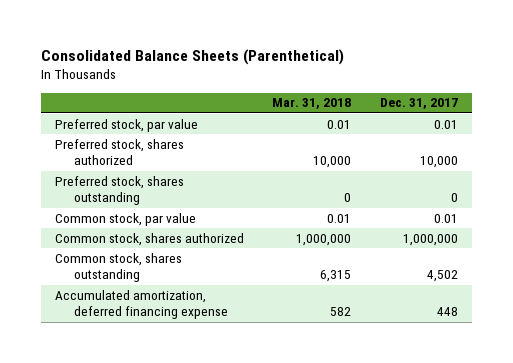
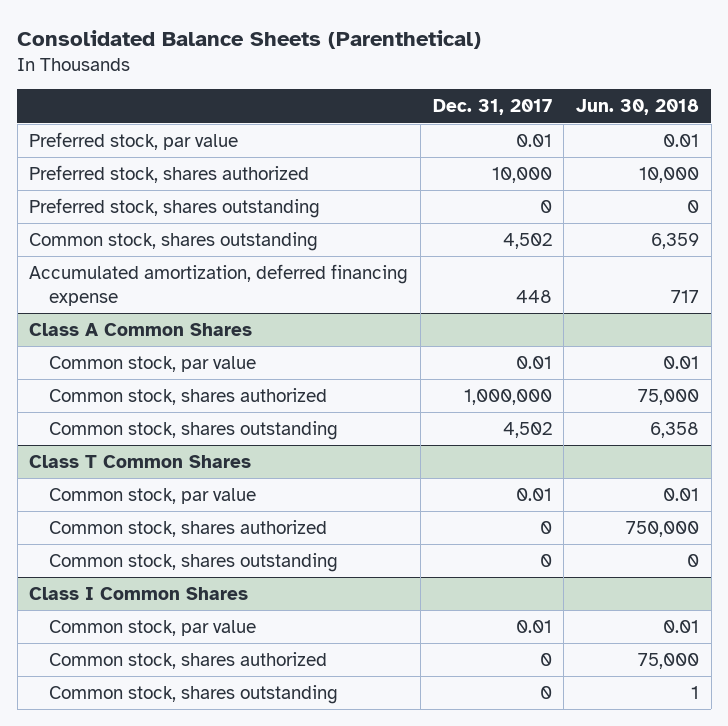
[272,98,352,110] Mar. 31, 2018 -> none
none -> [576,99,700,116] Jun. 30, 2018
none -> [29,231,319,251] Common stock, shares outstanding
[54,289,229,320] Accumulated amortization, deferred financing expense -> [29,263,409,306] Accumulated amortization, deferred financing expense
none -> [29,322,253,336] Class A Common Shares
none -> [29,454,252,468] Class T Common Shares
none -> [48,487,256,504] Common stock, par value
none -> [48,519,327,537] Common stock, shares authorized
none -> [48,552,338,572] Common stock, shares outstanding
none -> [29,586,249,600] Class I Common Shares
none -> [48,619,256,636] Common stock, par value
none -> [48,651,327,669] Common stock, shares authorized
none -> [48,684,338,704] Common stock, shares outstanding

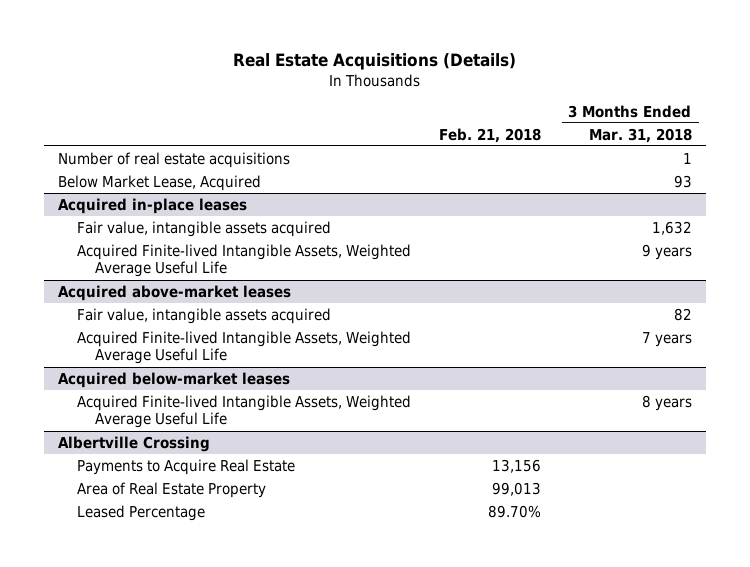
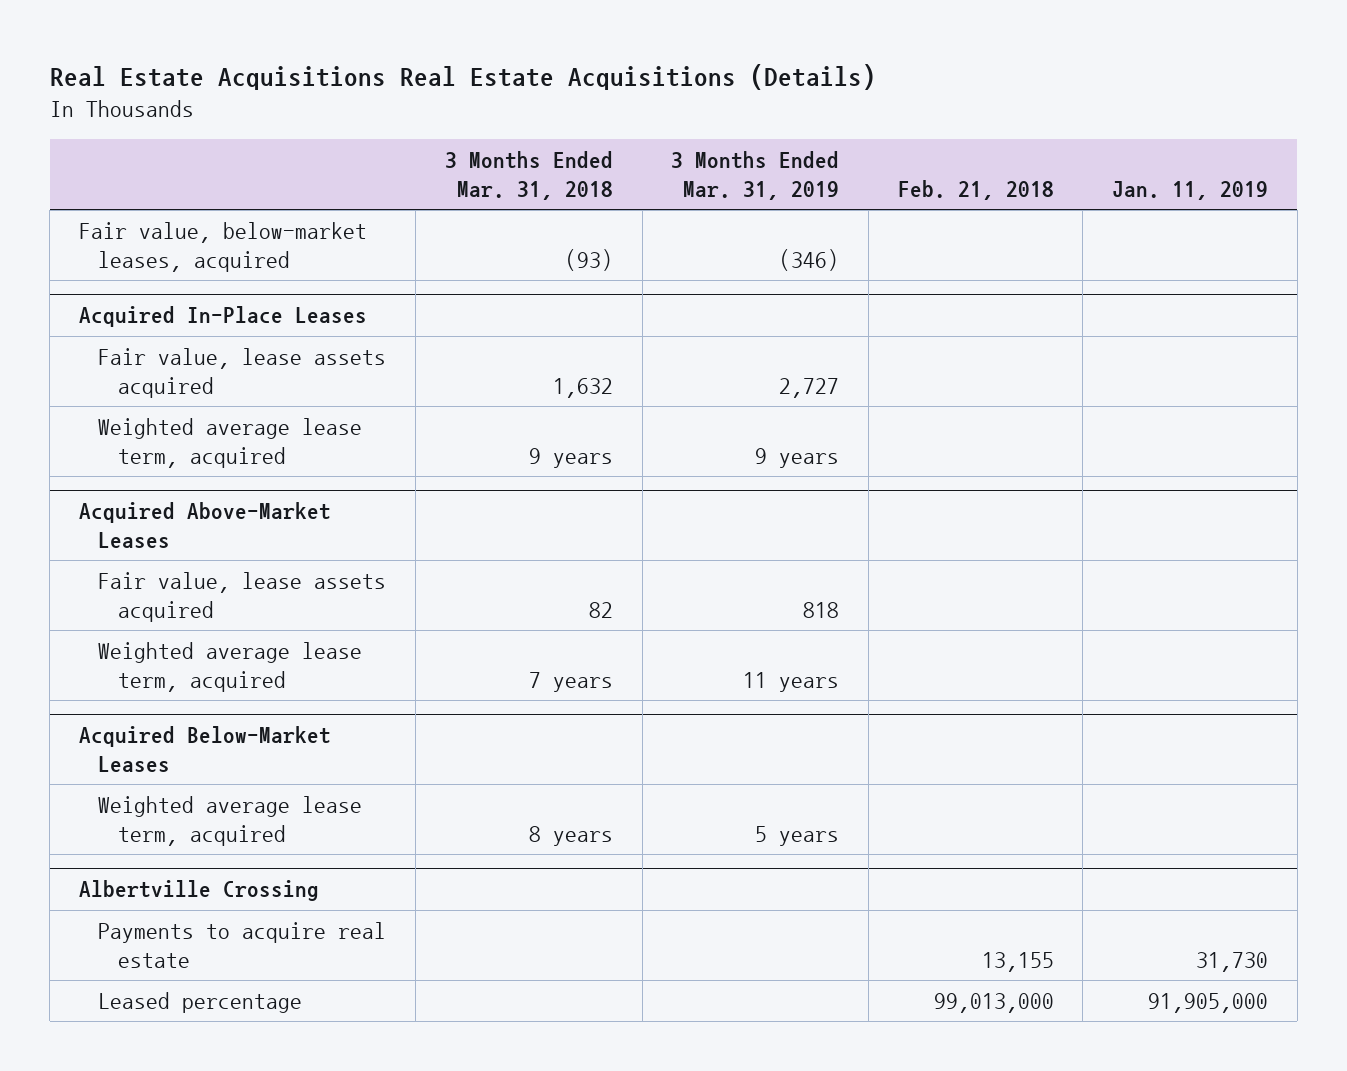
[232,53,516,71] Real Estate Acquisitions (Details) -> [49,64,876,91] Real Estate Acquisitions Real Estate Acquisitions (Details)
none -> [671,151,840,200] 3 Months Ended Mar. 31, 2019
none -> [1111,180,1268,200] Jan. 11, 2019
[58,151,291,168] Number of real estate acquisitions -> none
[58,174,262,191] Below Market Lease, Acquired -> [79,221,368,272] Fair value, below-market leases, acquired
[673,174,692,188] 93 -> [564,248,613,271] (93)
[58,197,248,214] Acquired in-place leases -> [79,306,368,328] Acquired In-Place Leases
[76,220,331,237] Fair value, intangible assets acquired -> [98,347,387,398] Fair value, lease assets acquired
[76,243,411,278] Acquired Finite-lived Intangible Assets, Weighted Average Useful Life -> [98,417,363,468] Weighted average lease term, acquired
[58,284,292,301] Acquired above-market leases -> [79,502,332,548] Acquired Above-Market Leases
[76,307,331,324] Fair value, intangible assets acquired -> [98,571,387,622] Fair value, lease assets acquired
[76,330,411,365] Acquired Finite-lived Intangible Assets, Weighted Average Useful Life -> [98,641,363,692] Weighted average lease term, acquired
[58,371,291,388] Acquired below-market leases -> [79,726,332,772] Acquired Below-Market Leases
[76,394,411,429] Acquired Finite-lived Intangible Assets, Weighted Average Useful Life -> [98,795,363,846] Weighted average lease term, acquired
[76,481,266,498] Area of Real Estate Property -> none
[76,458,295,475] Payments to Acquire Real Estate -> [98,921,387,968] Payments to acquire real estate
[491,458,541,473] 13,156 -> [981,951,1054,972] 13,155
[76,504,205,521] Leased Percentage -> [98,991,303,1013] Leased percentage
[487,504,541,518] 89.70% -> [933,992,1054,1013] 99,013,000

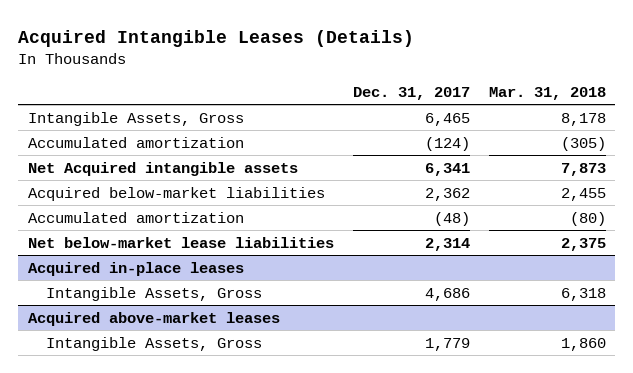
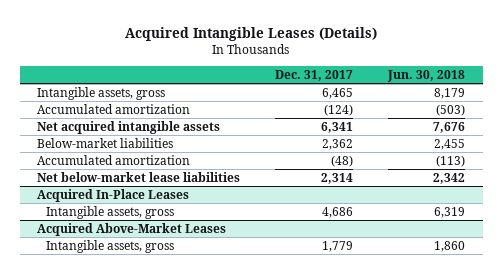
[488,86,606,100] Mar. 31, 2018 -> none
none -> [387,70,466,83] Jun. 30, 2018
[27,111,244,126] Intangible Assets, Gross -> [37,86,166,100] Intangible assets, gross
[27,161,298,176] Net Acquired intangible assets -> [37,120,221,134] Net acquired intangible assets
[27,186,325,201] Acquired below-market liabilities -> [37,137,174,148] Below-market liabilities
[27,261,244,276] Acquired in-place leases -> [37,188,190,202] Acquired In-Place Leases
[45,286,262,301] Intangible Assets, Gross -> [46,205,175,219] Intangible assets, gross
[27,311,280,326] Acquired above-market leases -> [37,222,227,236] Acquired Above-Market Leases
[45,336,262,351] Intangible Assets, Gross -> [46,239,175,253] Intangible assets, gross

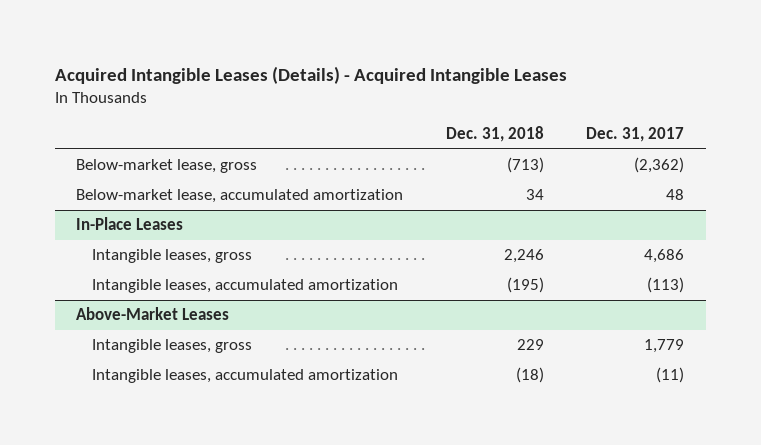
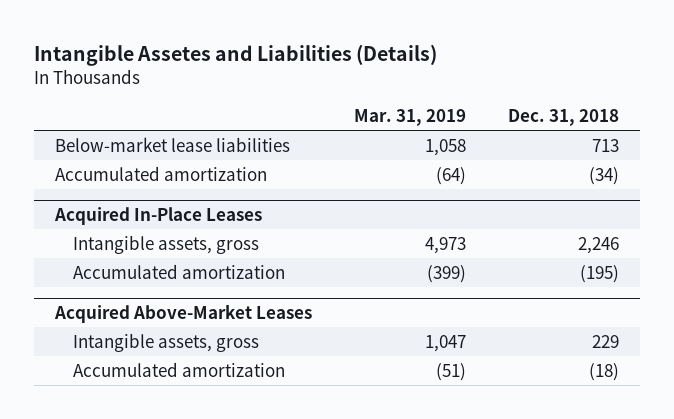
[55,65,568,84] Acquired Intangible Leases (Details) - Acquired Intangible Leases -> [34,43,438,66] Intangible Assetes and Liabilities (Details)
[586,127,685,143] Dec. 31, 2017 -> none
none -> [354,108,467,126] Mar. 31, 2019
[76,159,258,174] Below-market lease, gross -> [55,136,291,152] Below-market lease liabilities
[506,157,544,174] (713) -> [592,138,620,152] 713
[76,189,404,204] Below-market lease, accumulated amortization -> [55,165,268,181] Accumulated amortization
[525,189,544,201] 34 -> [589,166,620,185] (34)
[76,217,184,231] In-Place Leases -> [54,206,263,225] Acquired In-Place Leases
[91,249,252,264] Intangible leases, gross -> [72,234,259,254] Intangible assets, gross
[91,279,398,294] Intangible leases, accumulated amortization -> [72,263,285,279] Accumulated amortization
[76,307,230,321] Above-Market Leases -> [54,303,313,323] Acquired Above-Market Leases
[91,339,252,354] Intangible leases, gross -> [72,332,259,352] Intangible assets, gross
[91,369,398,384] Intangible leases, accumulated amortization -> [72,361,285,377] Accumulated amortization

